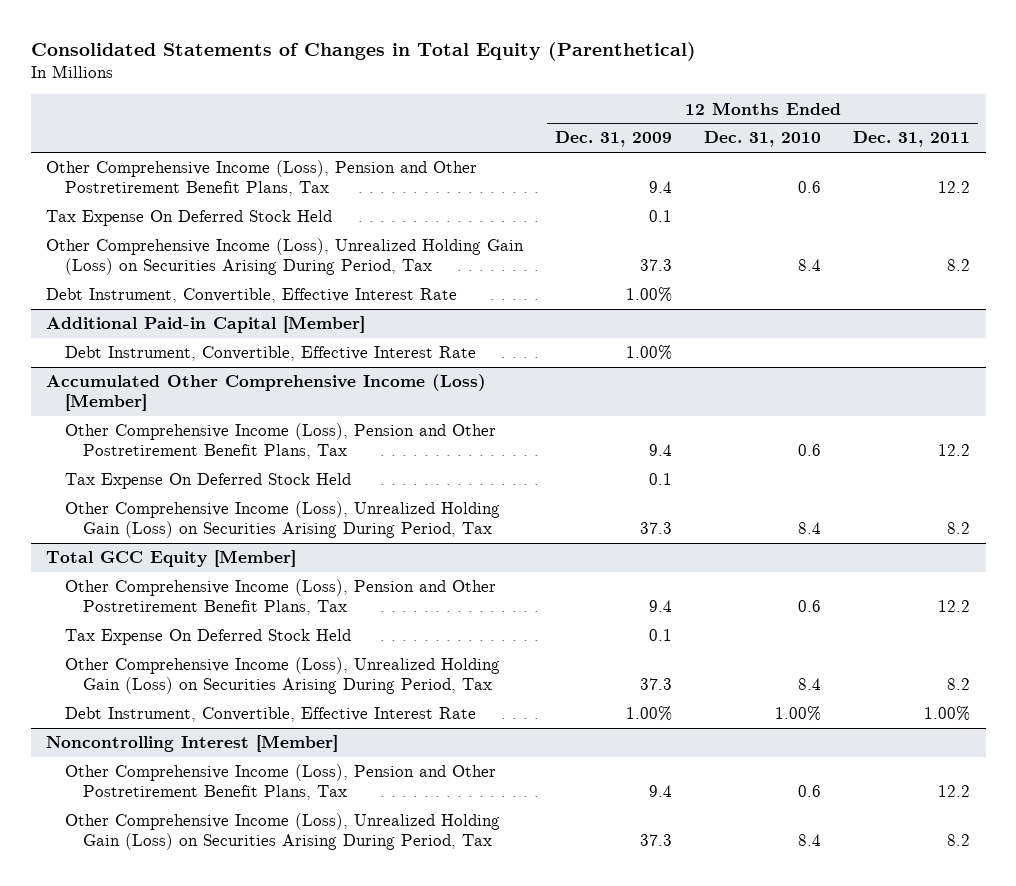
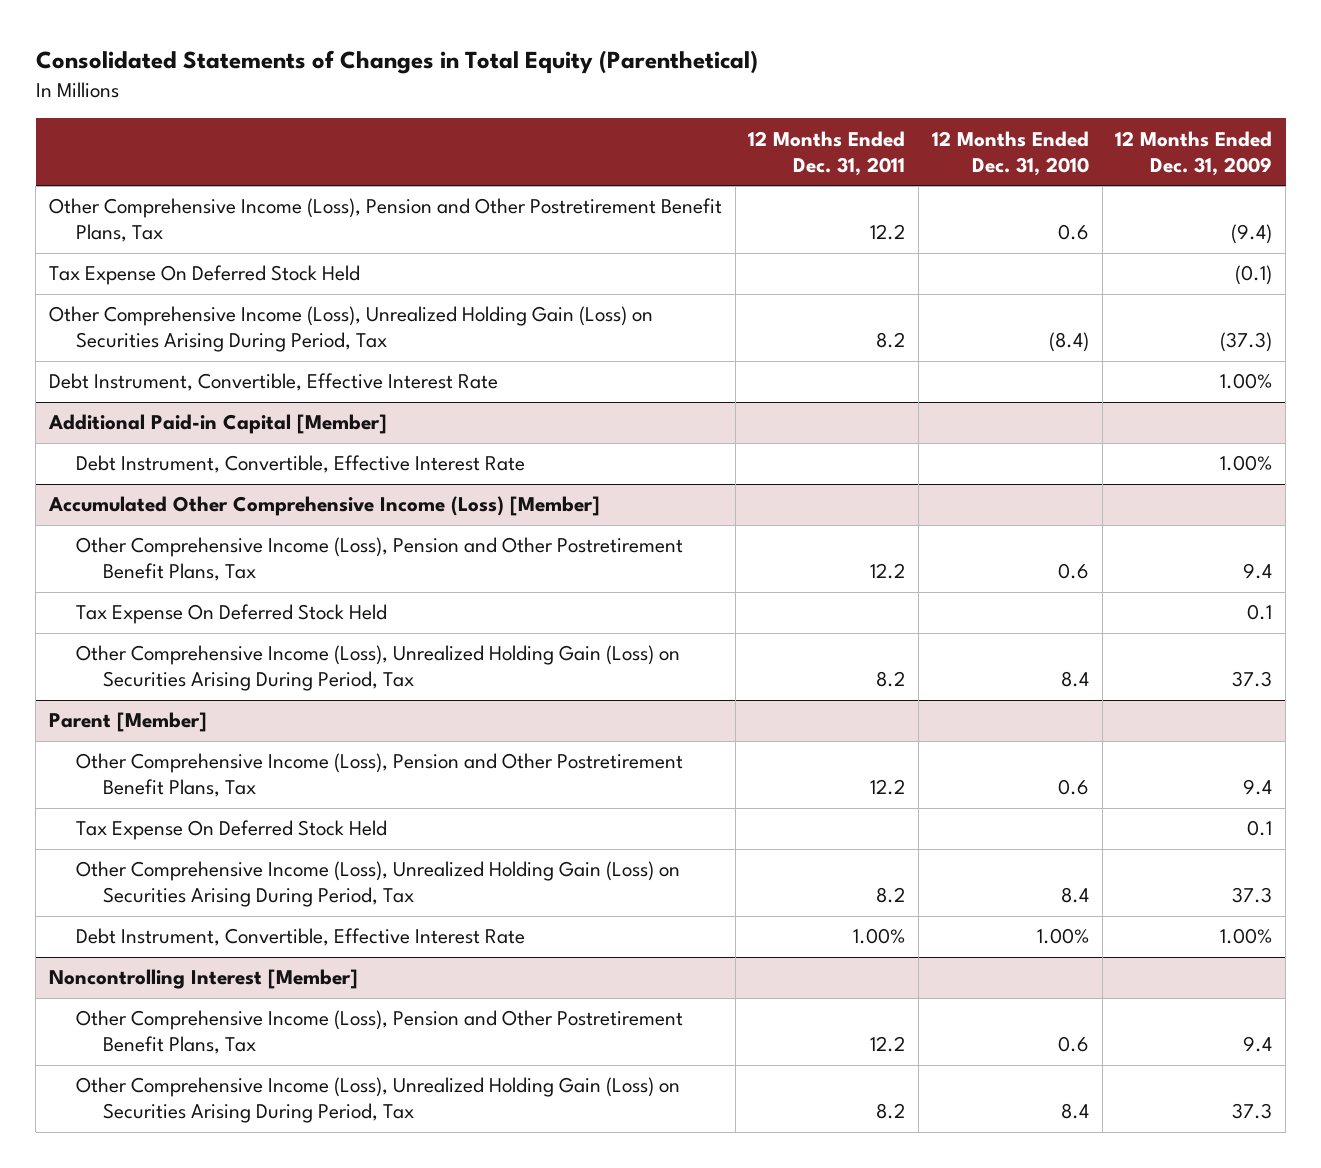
[649,181,673,194] 9.4 -> [1231,224,1273,245] (9.4)
[649,210,673,223] 0.1 -> [1235,265,1273,286] (0.1)
[640,259,673,272] 37.3 -> [1220,332,1273,353] (37.3)
[798,259,822,272] 8.4 -> [1048,332,1089,353] (8.4)
[46,550,297,568] Total GCC Equity [Member] -> none
none -> [48,712,207,733] Parent [Member]

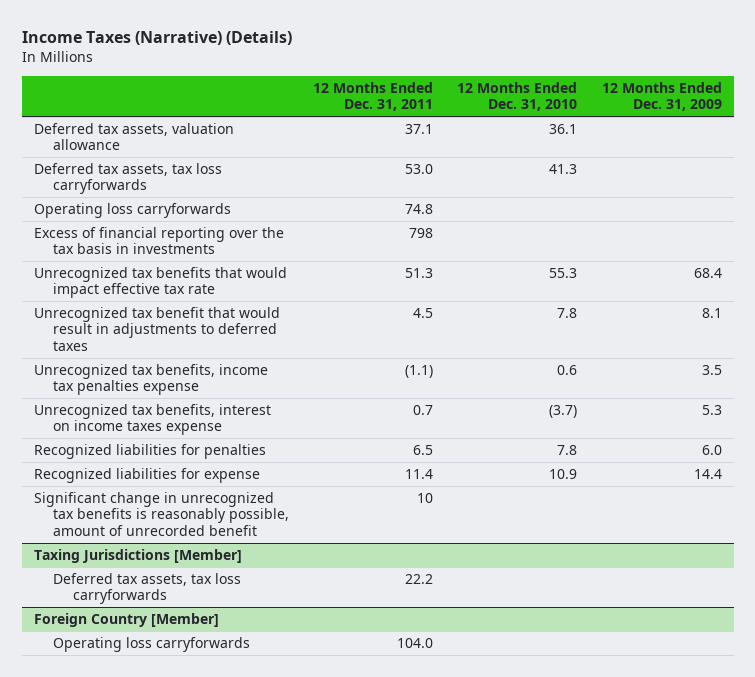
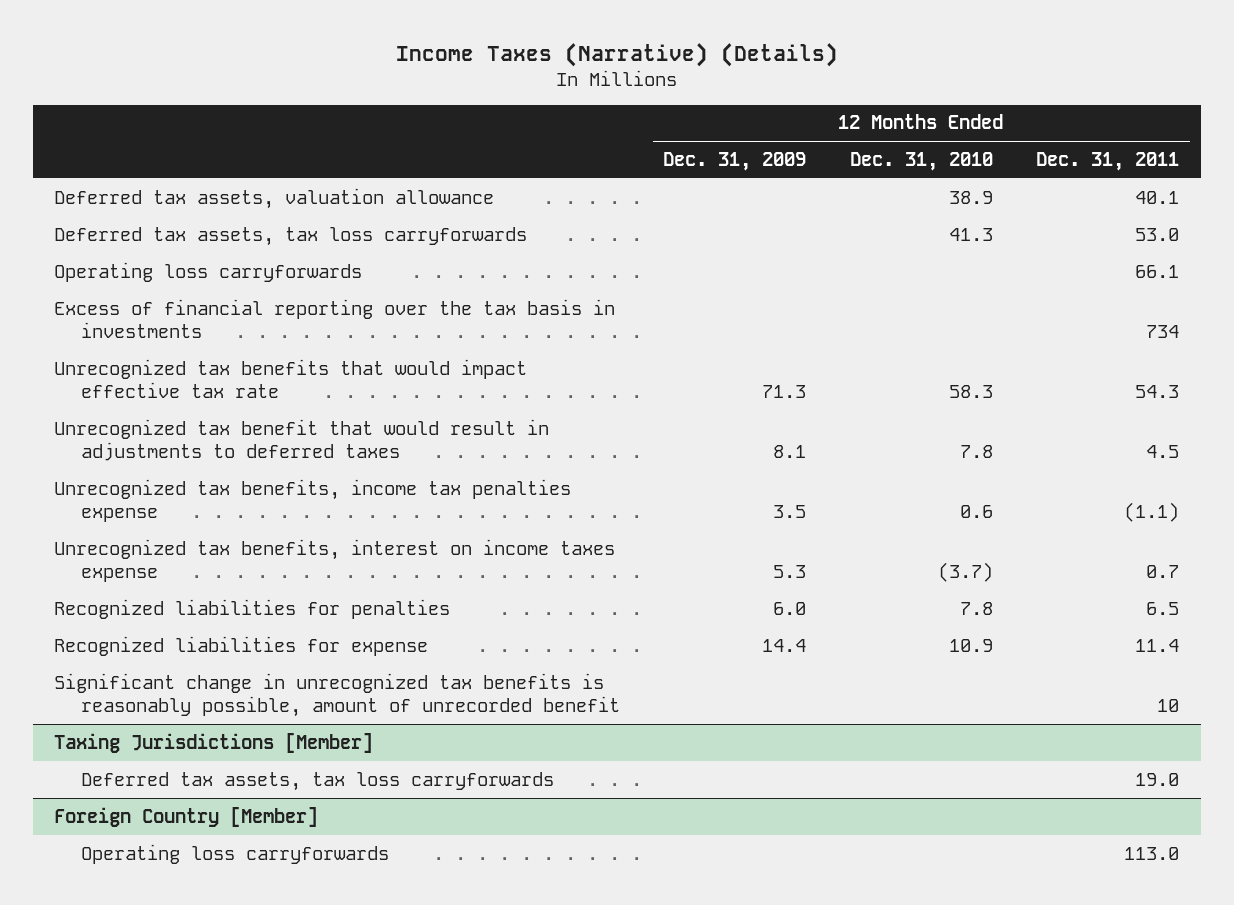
[405,123,434,134] 37.1 -> [1135,190,1180,204] 40.1
[549,123,578,134] 36.1 -> [948,190,993,204] 38.9
[405,203,434,214] 74.8 -> [1135,264,1180,278] 66.1
[409,227,434,238] 798 -> [1146,325,1180,339] 734
[405,267,434,278] 51.3 -> [1135,385,1180,399] 54.3
[549,267,578,278] 55.3 -> [948,385,993,399] 58.3
[693,267,722,278] 68.4 -> [762,385,807,399] 71.3
[405,573,434,584] 22.2 -> [1135,772,1180,786] 19.0
[397,637,434,648] 104.0 -> [1124,846,1180,860] 113.0

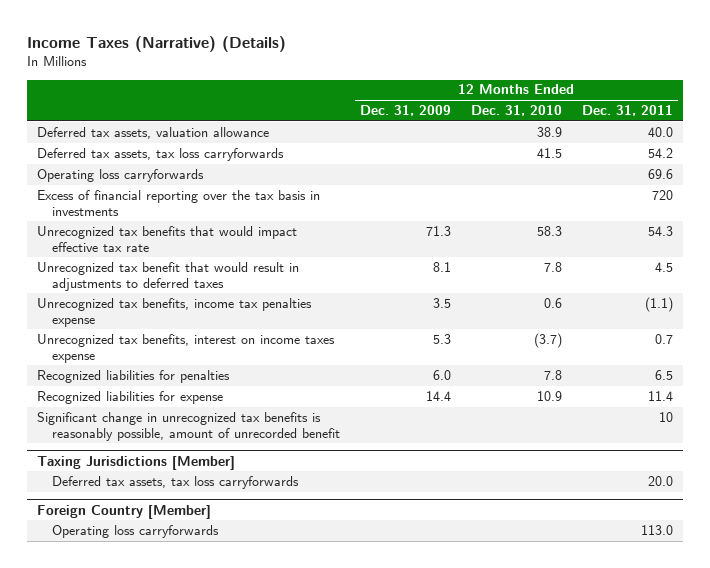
[1135,190,1180,204] 40.1 -> [647,126,673,137] 40.0
[948,227,993,241] 41.3 -> [536,147,562,158] 41.5
[1135,227,1180,241] 53.0 -> [647,147,673,158] 54.2
[1135,264,1180,278] 66.1 -> [647,168,673,179] 69.6
[1146,325,1180,339] 734 -> [651,189,673,200] 720
[1135,772,1180,786] 19.0 -> [647,475,673,486] 20.0

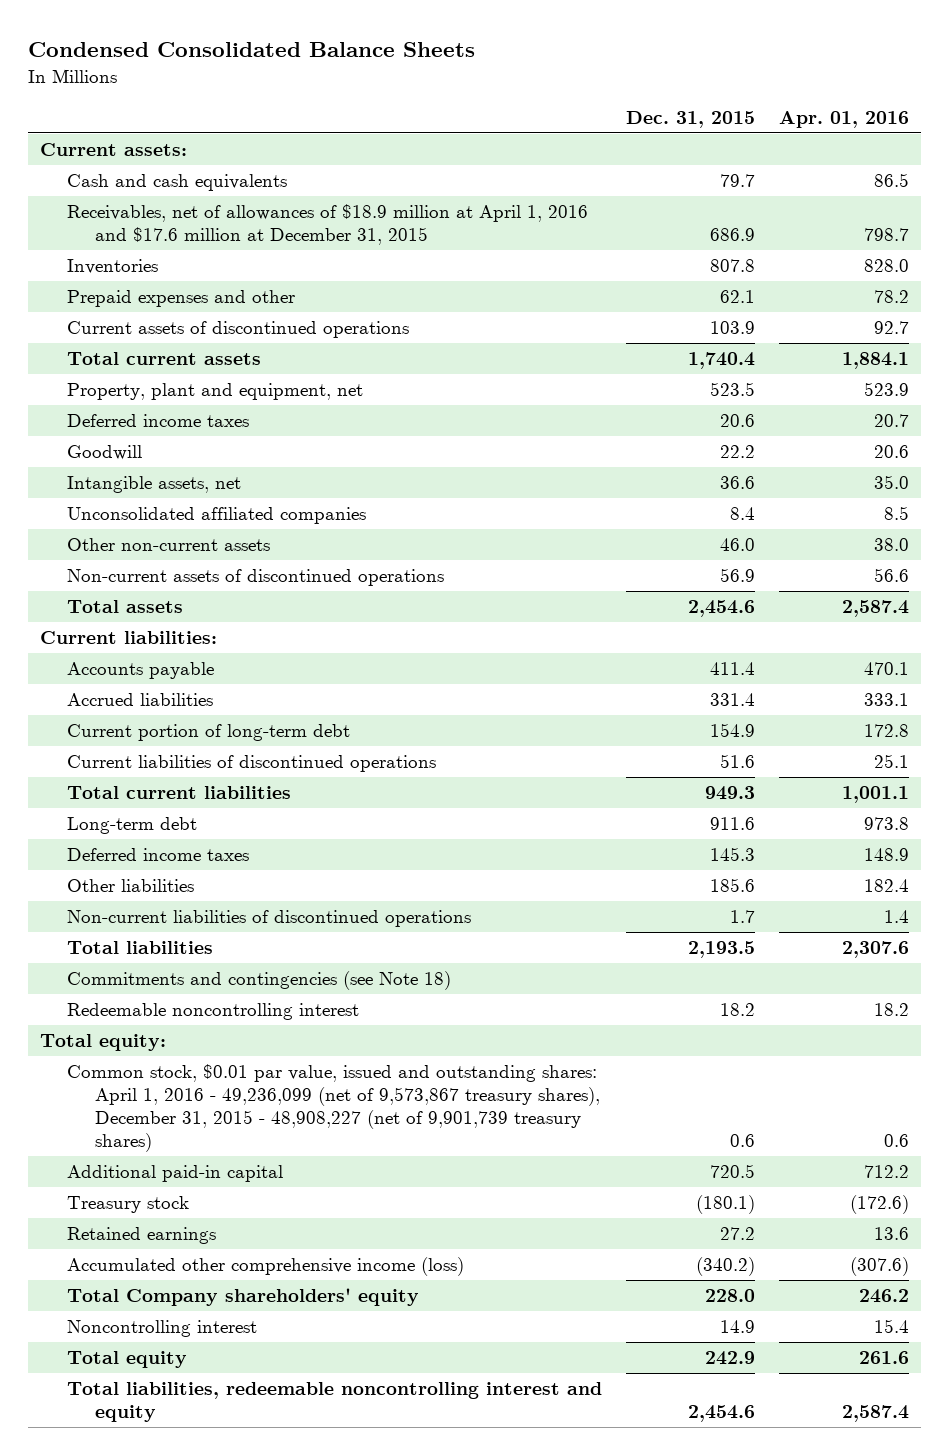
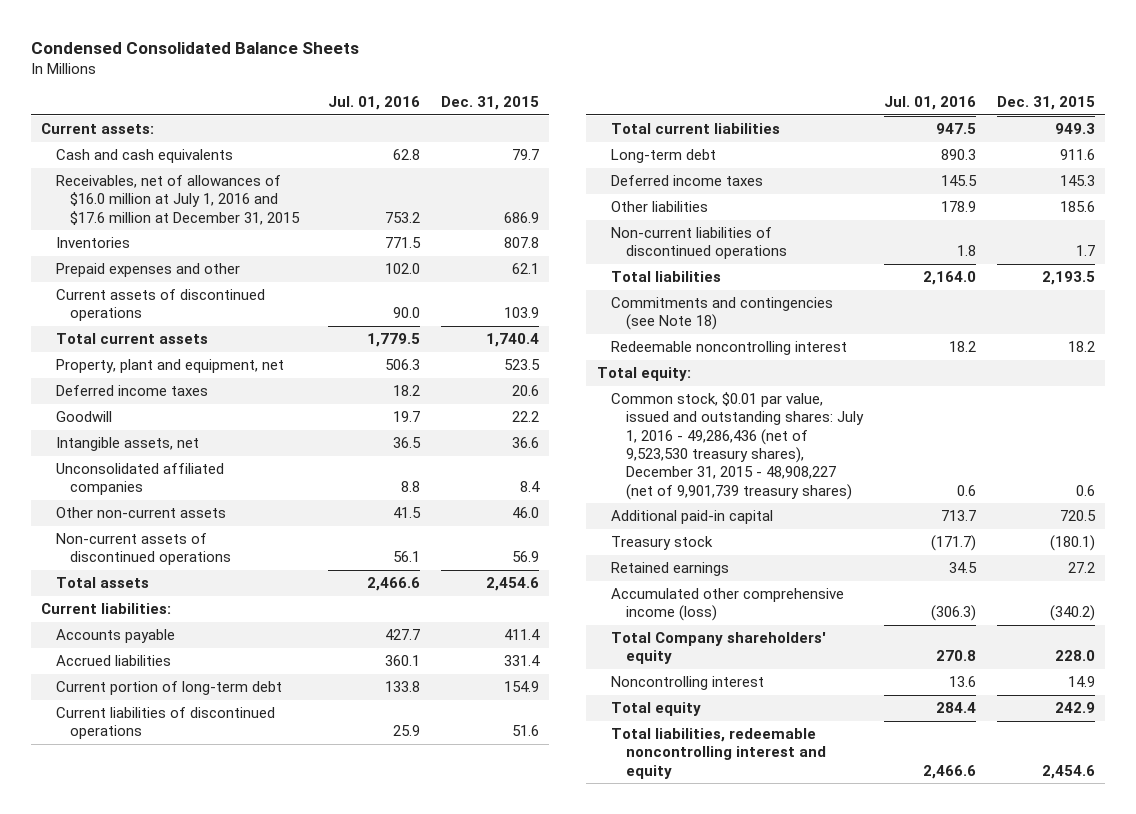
[778,111,909,129] Apr. 01, 2016 -> none
none -> [327,95,420,110] Jul. 01, 2016
[67,203,589,245] Receivables, net of allowances of $18.9 million at April 1, 2016 and $17.6 million at December 31, 2015 -> [55,175,300,225] Receivables, net of allowances of $16.0 million at July 1, 2016 and $17.6 million at December 31, 2015
[67,1063,600,1152] Common stock, $0.01 par value, issued and outstanding shares: April 1, 2016 - 49,236,099 (net of 9,573,867 treasury shares), December 31, 2015 - 48,908,227 (net of 9,901,739 treasury shares) -> [611,392,864,500] Common stock, $0.01 par value, issued and outstanding shares: July 1, 2016 - 49,286,436 (net of 9,523,530 treasury shares), December 31, 2015 - 48,908,227 (net of 9,901,739 treasury shares)

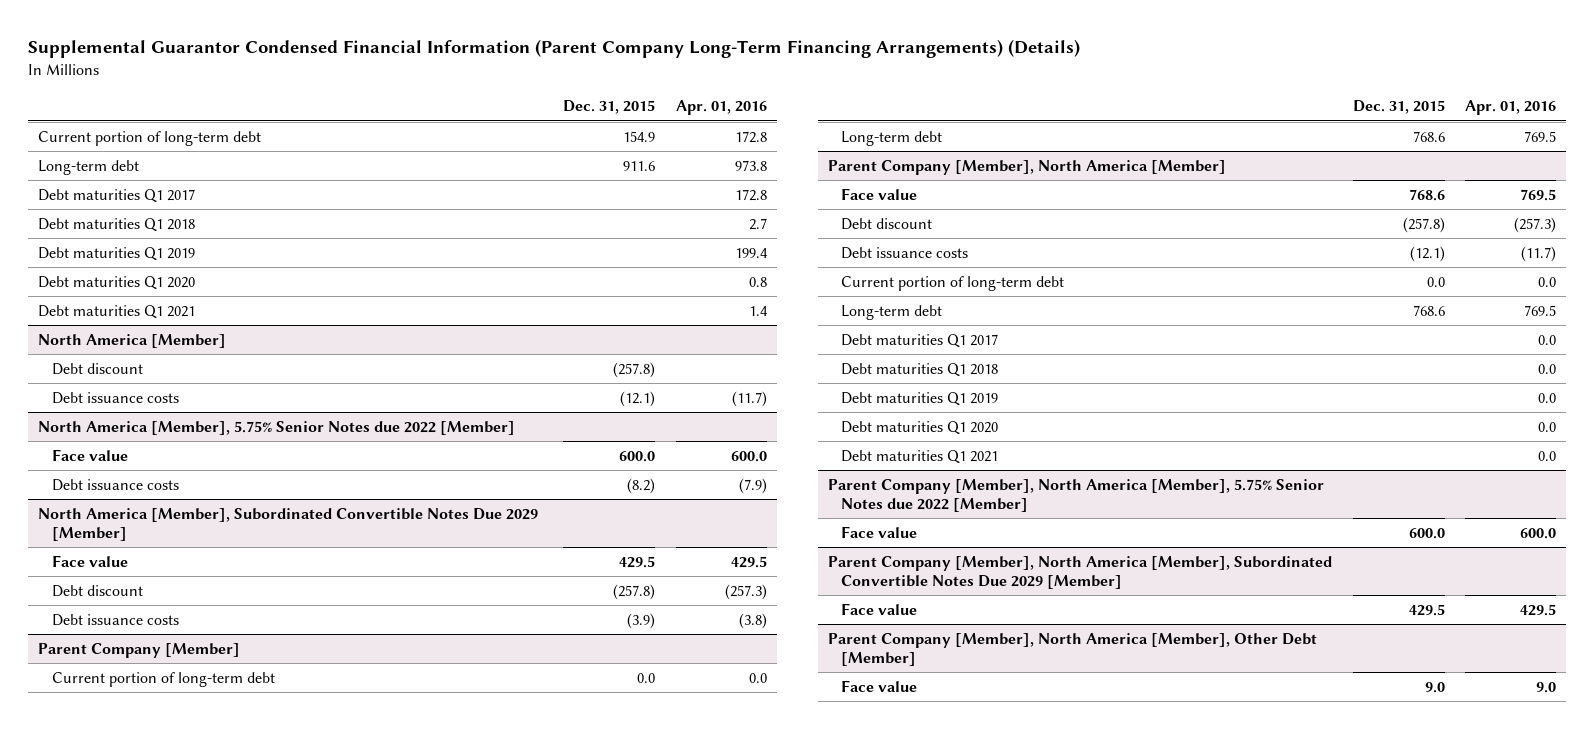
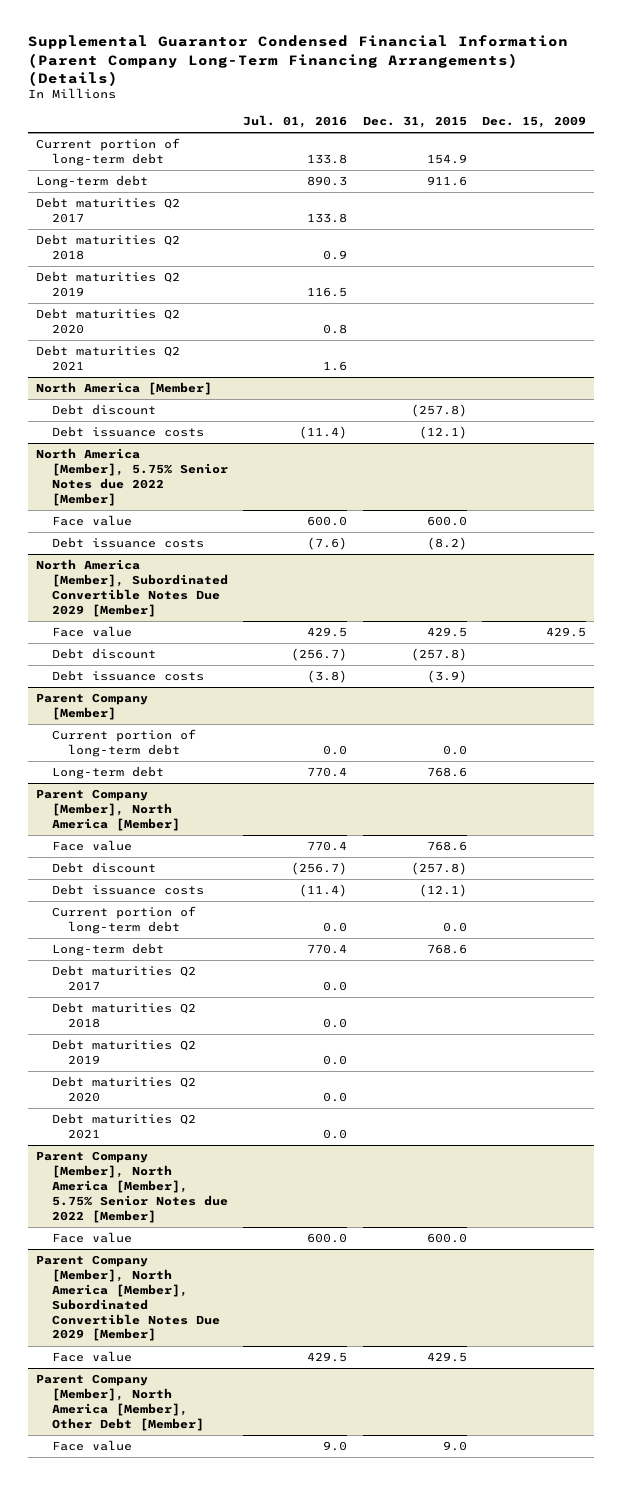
[675,100,767,116] Apr. 01, 2016 -> none
none -> [243,115,348,129] Jul. 01, 2016
none -> [482,116,587,129] Dec. 15, 2009
[38,188,196,203] Debt maturities Q1 2017 -> [36,197,181,224] Debt maturities Q2 2017
[38,217,196,232] Debt maturities Q1 2018 -> [36,234,181,261] Debt maturities Q2 2018
[38,246,196,261] Debt maturities Q1 2019 -> [36,271,181,298] Debt maturities Q2 2019
[38,275,196,290] Debt maturities Q1 2020 -> [36,308,181,335] Debt maturities Q2 2020
[38,304,196,319] Debt maturities Q1 2021 -> [36,345,181,372] Debt maturities Q2 2021
[841,333,999,348] Debt maturities Q1 2017 -> [52,965,197,992] Debt maturities Q2 2017
[841,362,999,377] Debt maturities Q1 2018 -> [52,1002,197,1029] Debt maturities Q2 2018
[841,391,999,406] Debt maturities Q1 2019 -> [52,1039,197,1066] Debt maturities Q2 2019
[841,420,999,435] Debt maturities Q1 2020 -> [52,1076,197,1103] Debt maturities Q2 2020
[841,449,999,464] Debt maturities Q1 2021 -> [52,1113,197,1140] Debt maturities Q2 2021

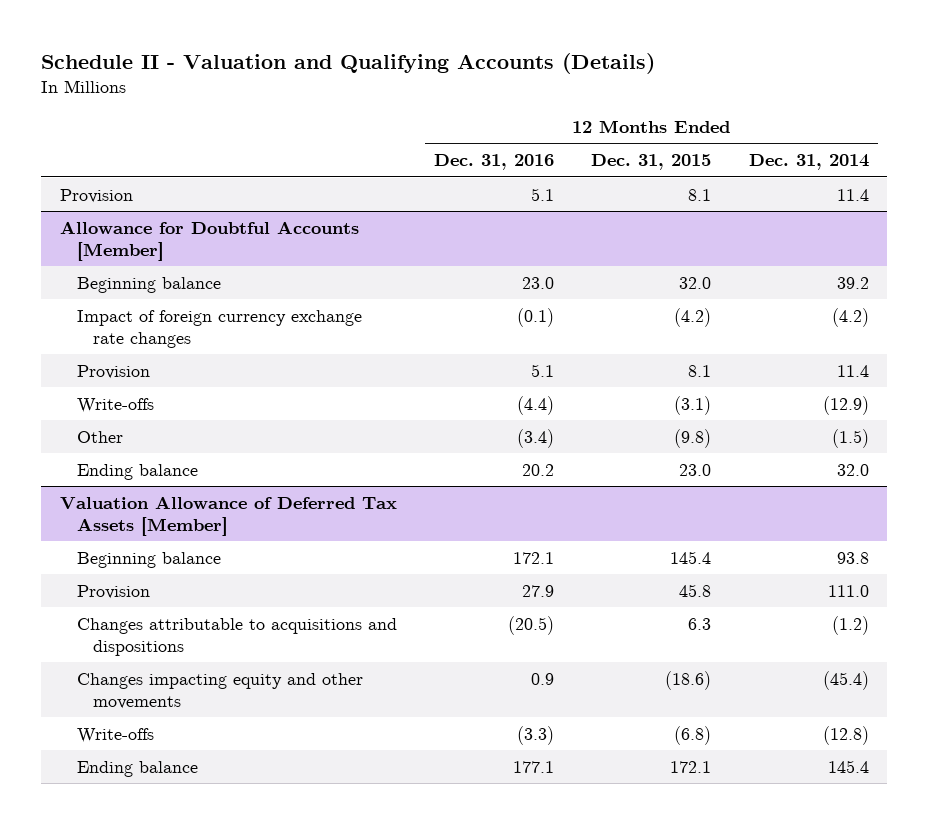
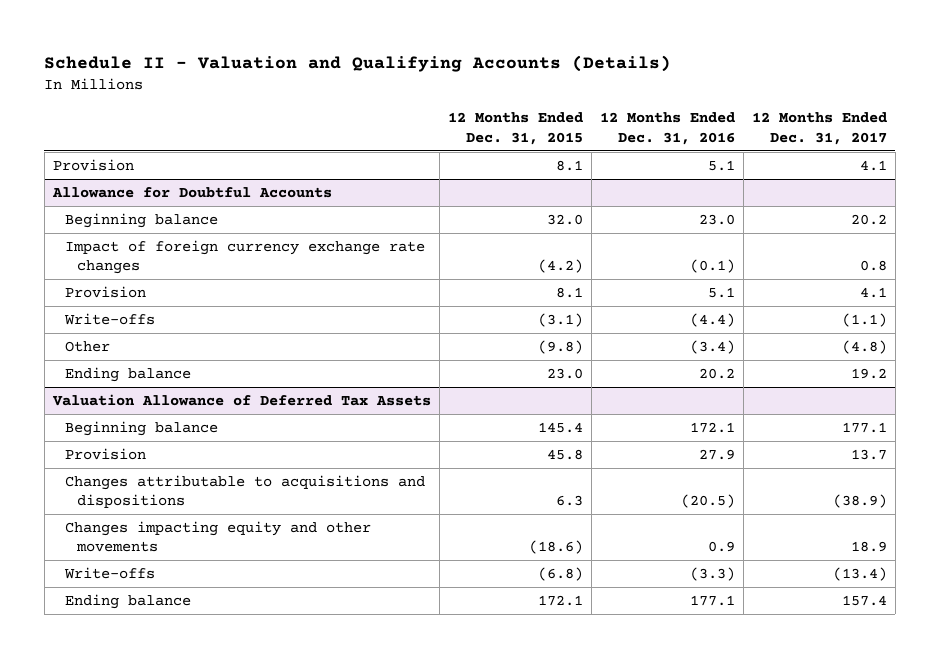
[748,154,869,171] Dec. 31, 2014 -> none
none -> [751,112,887,145] 12 Months Ended Dec. 31, 2017
[59,220,359,262] Allowance for Doubtful Accounts [Member] -> [51,186,332,198] Allowance for Doubtful Accounts
[59,495,397,537] Valuation Allowance of Deferred Tax Assets [Member] -> [51,393,431,406] Valuation Allowance of Deferred Tax Assets

